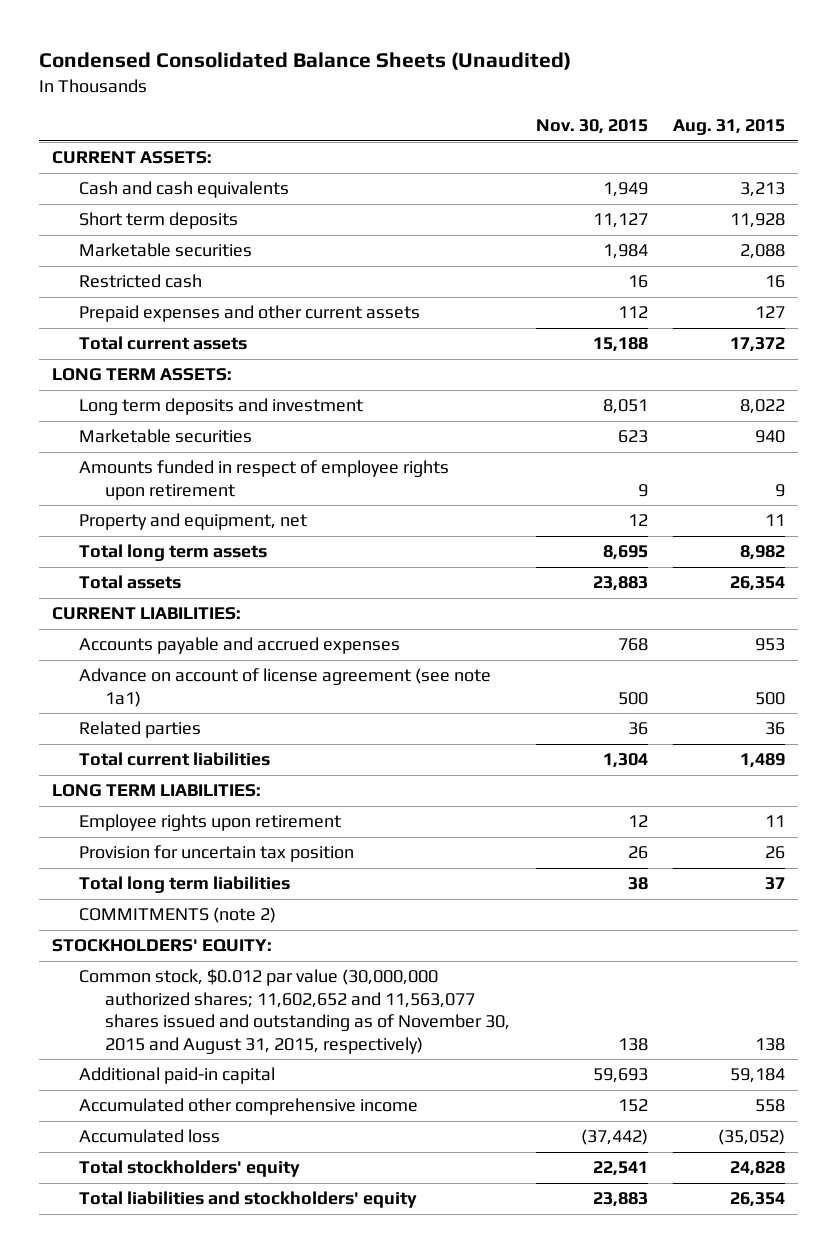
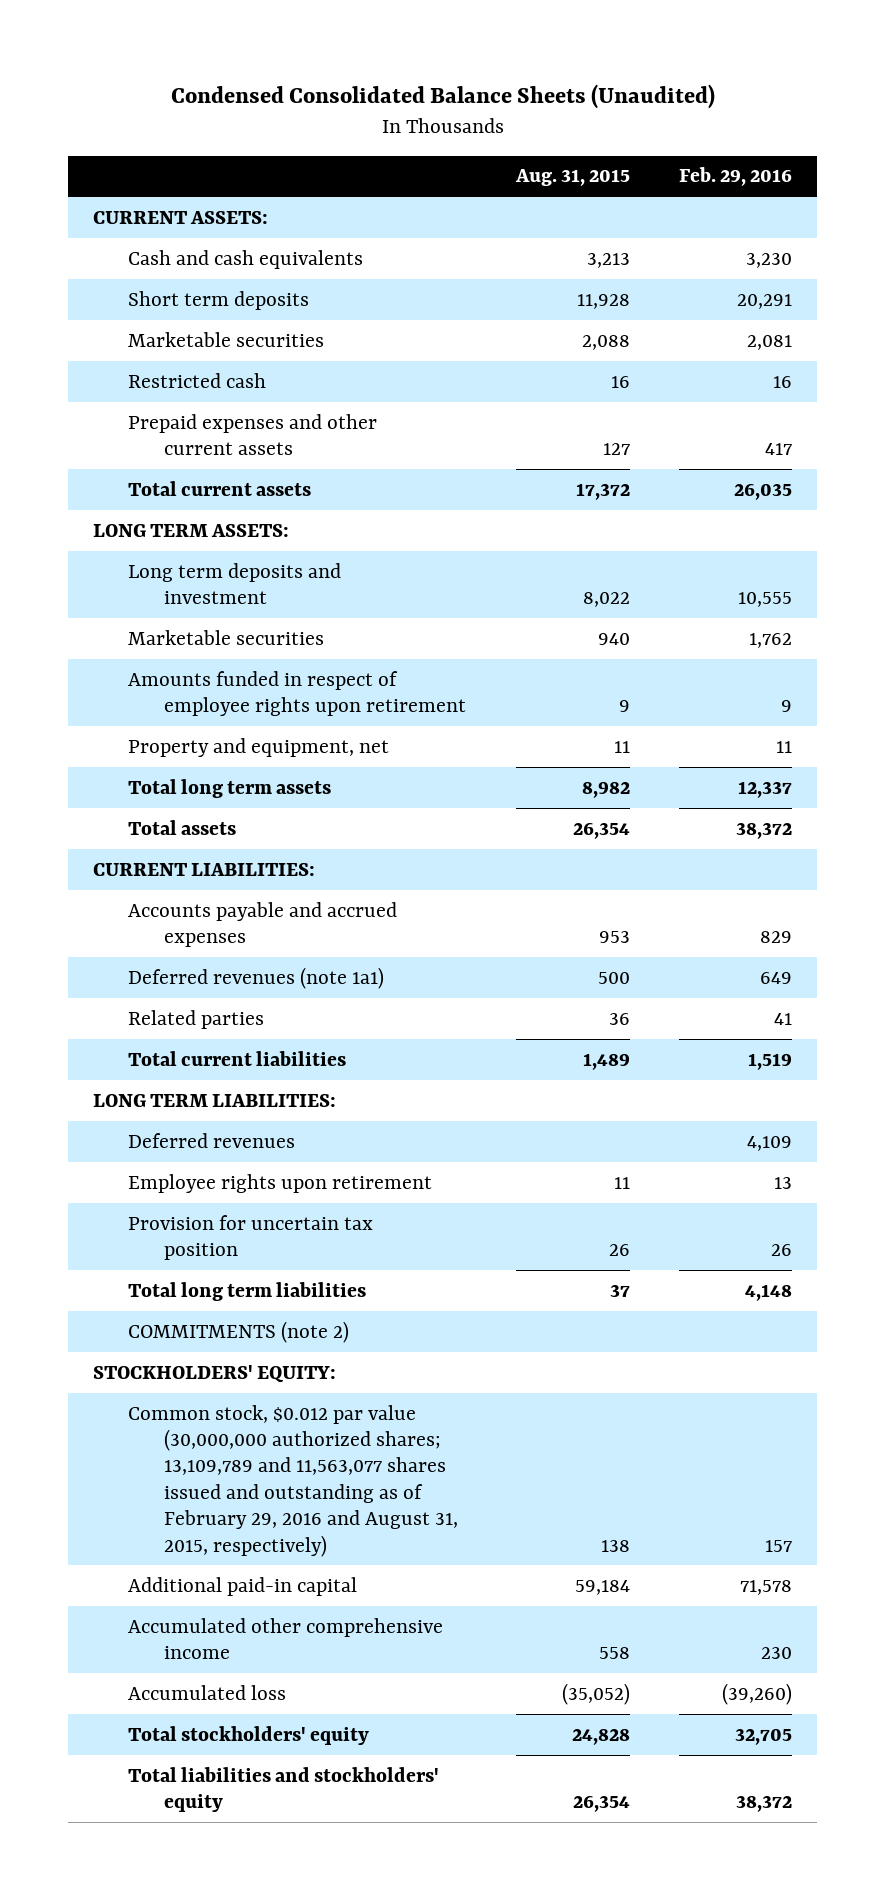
[535,119,648,135] Nov. 30, 2015 -> none
none -> [679,167,793,187] Feb. 29, 2016
[78,668,491,707] Advance on account of license agreement (see note 1a1) -> none
none -> [128,966,385,989] Deferred revenues (note 1a1)
none -> [128,1132,296,1148] Deferred revenues
[78,969,511,1054] Common stock, $0.012 par value (30,000,000 authorized shares; 11,602,652 and 11,563,077 shares issued and outstanding as of November 30, 2015 and August 31, 2015, respectively) -> [128,1404,459,1557] Common stock, $0.012 par value (30,000,000 authorized shares; 13,109,789 and 11,563,077 shares issued and outstanding as of February 29, 2016 and August 31, 2015, respectively)

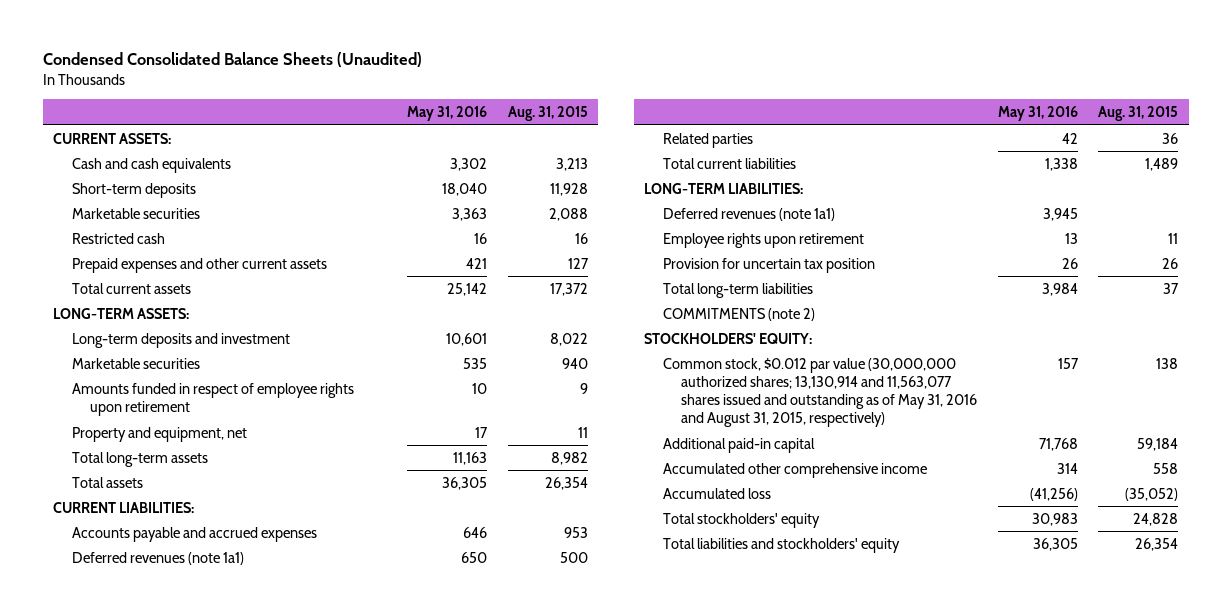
[679,167,793,187] Feb. 29, 2016 -> none
none -> [406,105,487,121] May 31, 2016
[128,290,310,310] Short term deposits -> [71,182,196,198] Short-term deposits
[92,523,289,537] LONG TERM ASSETS: -> [53,307,190,319] LONG-TERM ASSETS:
[128,562,342,605] Long term deposits and investment -> [71,332,290,348] Long-term deposits and investment
[128,778,332,798] Total long term assets -> [71,451,208,467] Total long-term assets
[92,1093,336,1107] LONG TERM LIABILITIES: -> [644,182,804,194] LONG-TERM LIABILITIES:
[128,1132,296,1148] Deferred revenues -> [662,207,835,221] Deferred revenues (note 1a1)
[128,1281,367,1301] Total long term liabilities -> [662,282,813,298] Total long-term liabilities
[128,1404,459,1557] Common stock, $0.012 par value (30,000,000 authorized shares; 13,109,789 and 11,563,077 shares issued and outstanding as of February 29, 2016 and August 31, 2015, respectively) -> [662,357,977,428] Common stock, $0.012 par value (30,000,000 authorized shares; 13,130,914 and 11,563,077 shares issued and outstanding as of May 31, 2016 and August 31, 2015, respectively)

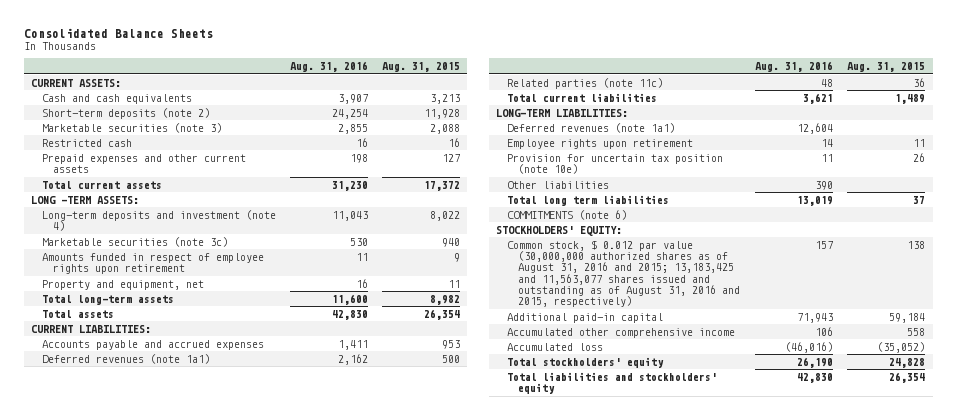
[43,52,423,68] Condensed Consolidated Balance Sheets (Unaudited) -> [23,27,213,38] Consolidated Balance Sheets
[406,105,487,121] May 31, 2016 -> none
none -> [290,61,369,73] Aug. 31, 2016
[71,182,196,198] Short-term deposits -> [41,107,210,119] Short-term deposits (note 2)
[71,207,200,219] Marketable securities -> [41,122,222,133] Marketable securities (note 3)
[53,307,190,319] LONG-TERM ASSETS: -> [31,195,140,204] LONG -TERM ASSETS:
[71,332,290,348] Long-term deposits and investment -> [41,209,276,232] Long-term deposits and investment (note 4)
[71,357,200,369] Marketable securities -> [41,236,228,247] Marketable securities (note 3c)
[662,132,753,148] Related parties -> [507,77,664,89] Related parties (note 11c)
[662,257,875,273] Provision for uncertain tax position -> [507,153,724,175] Provision for uncertain tax position (note 10e)
none -> [507,180,610,189] Other liabilities
[662,282,813,298] Total long-term liabilities -> [507,194,670,206] Total long term liabilities
[662,307,815,321] COMMITMENTS (note 2) -> [507,209,628,220] COMMITMENTS (note 6)
[662,357,977,428] Common stock, $0.012 par value (30,000,000 authorized shares; 13,130,914 and 11,563,077 shares issued and outstanding as of May 31, 2016 and August 31, 2015, respectively) -> [507,239,741,308] Common stock, $ 0.012 par value (30,000,000 authorized shares as of August 31, 2016 and 2015; 13,183,425 and 11,563,077 shares issued and outstanding as of August 31, 2016 and 2015, respectively)

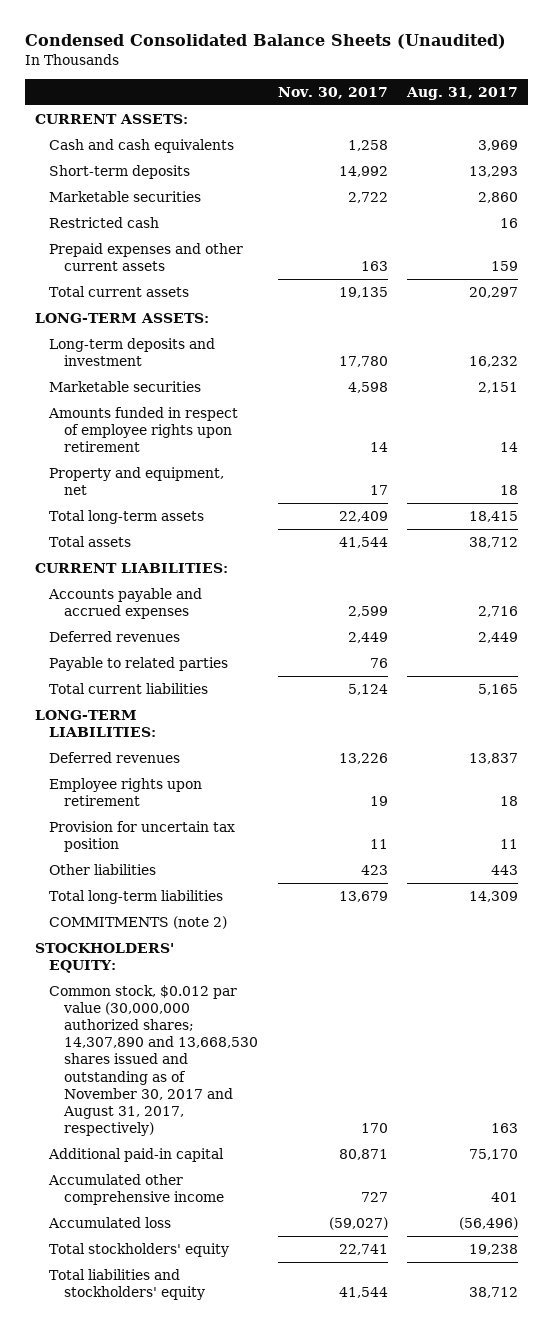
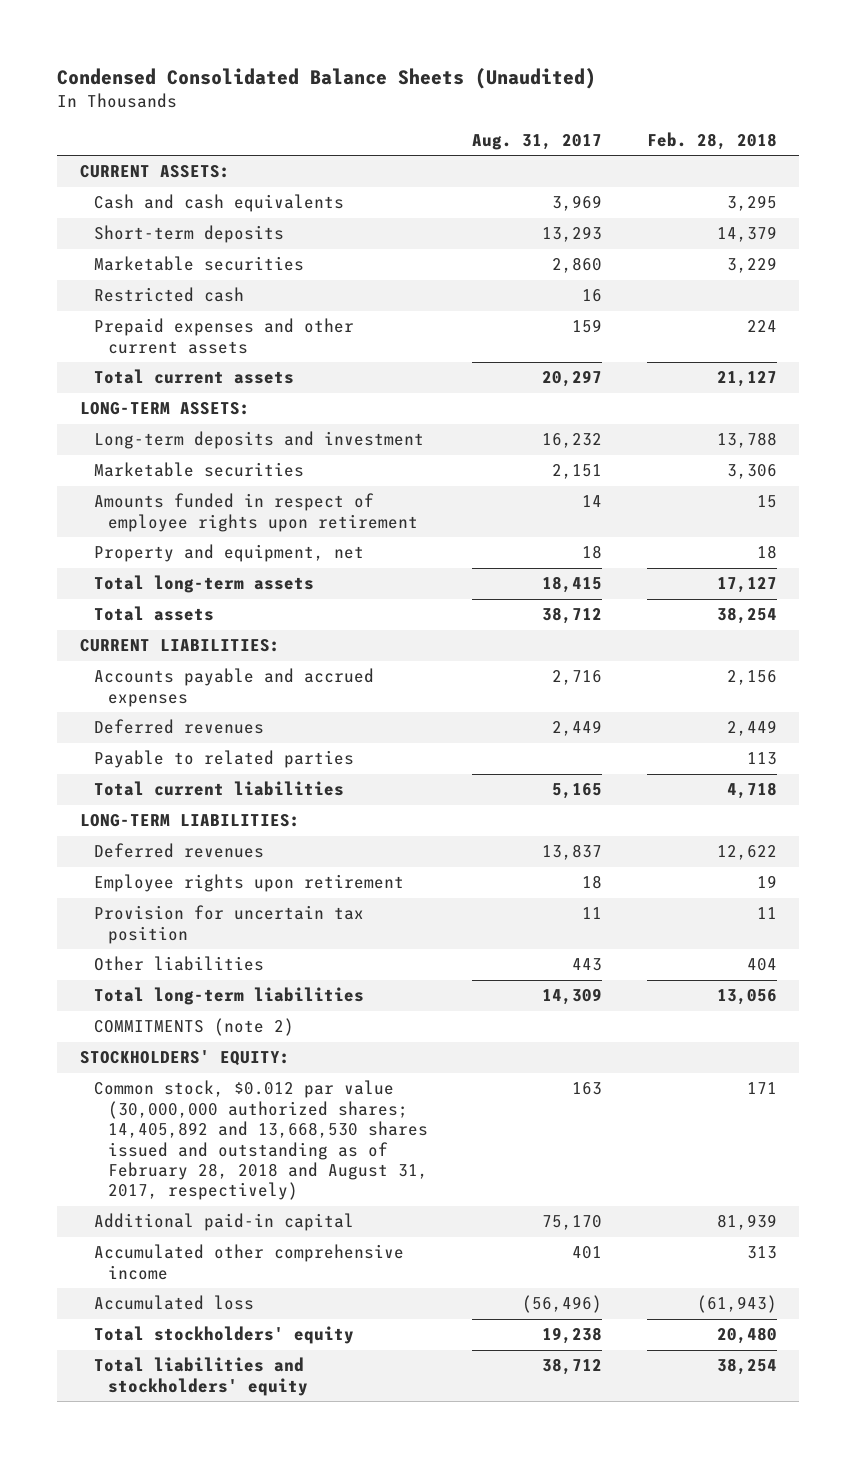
[277,86,388,99] Nov. 30, 2017 -> none
none -> [646,131,777,150] Feb. 28, 2018
[49,984,258,1137] Common stock, $0.012 par value (30,000,000 authorized shares; 14,307,890 and 13,668,530 shares issued and outstanding as of November 30, 2017 and August 31, 2017, respectively) -> [93,1080,428,1201] Common stock, $0.012 par value (30,000,000 authorized shares; 14,405,892 and 13,668,530 shares issued and outstanding as of February 28, 2018 and August 31, 2017, respectively)

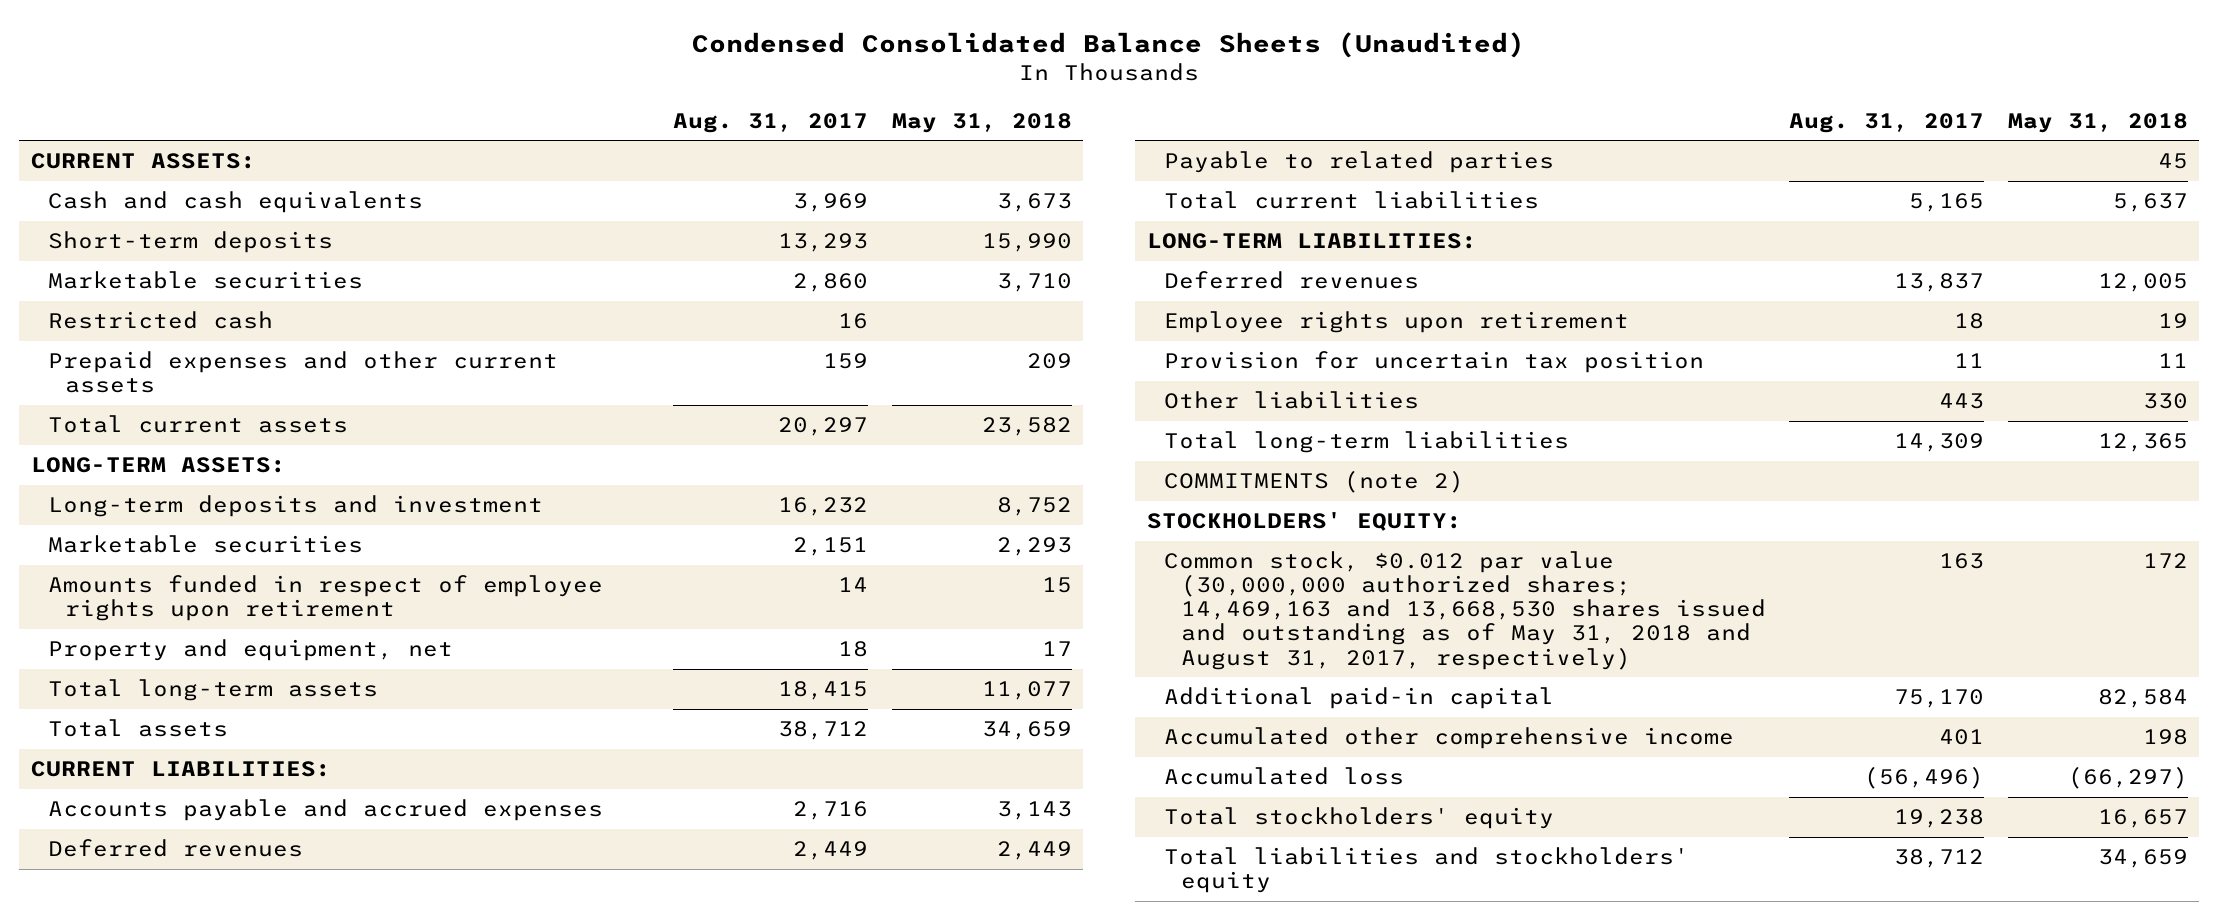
[646,131,777,150] Feb. 28, 2018 -> none
none -> [891,112,1072,133] May 31, 2018
[93,1080,428,1201] Common stock, $0.012 par value (30,000,000 authorized shares; 14,405,892 and 13,668,530 shares issued and outstanding as of February 28, 2018 and August 31, 2017, respectively) -> [1164,551,1767,670] Common stock, $0.012 par value (30,000,000 authorized shares; 14,469,163 and 13,668,530 shares issued and outstanding as of May 31, 2018 and August 31, 2017, respectively)

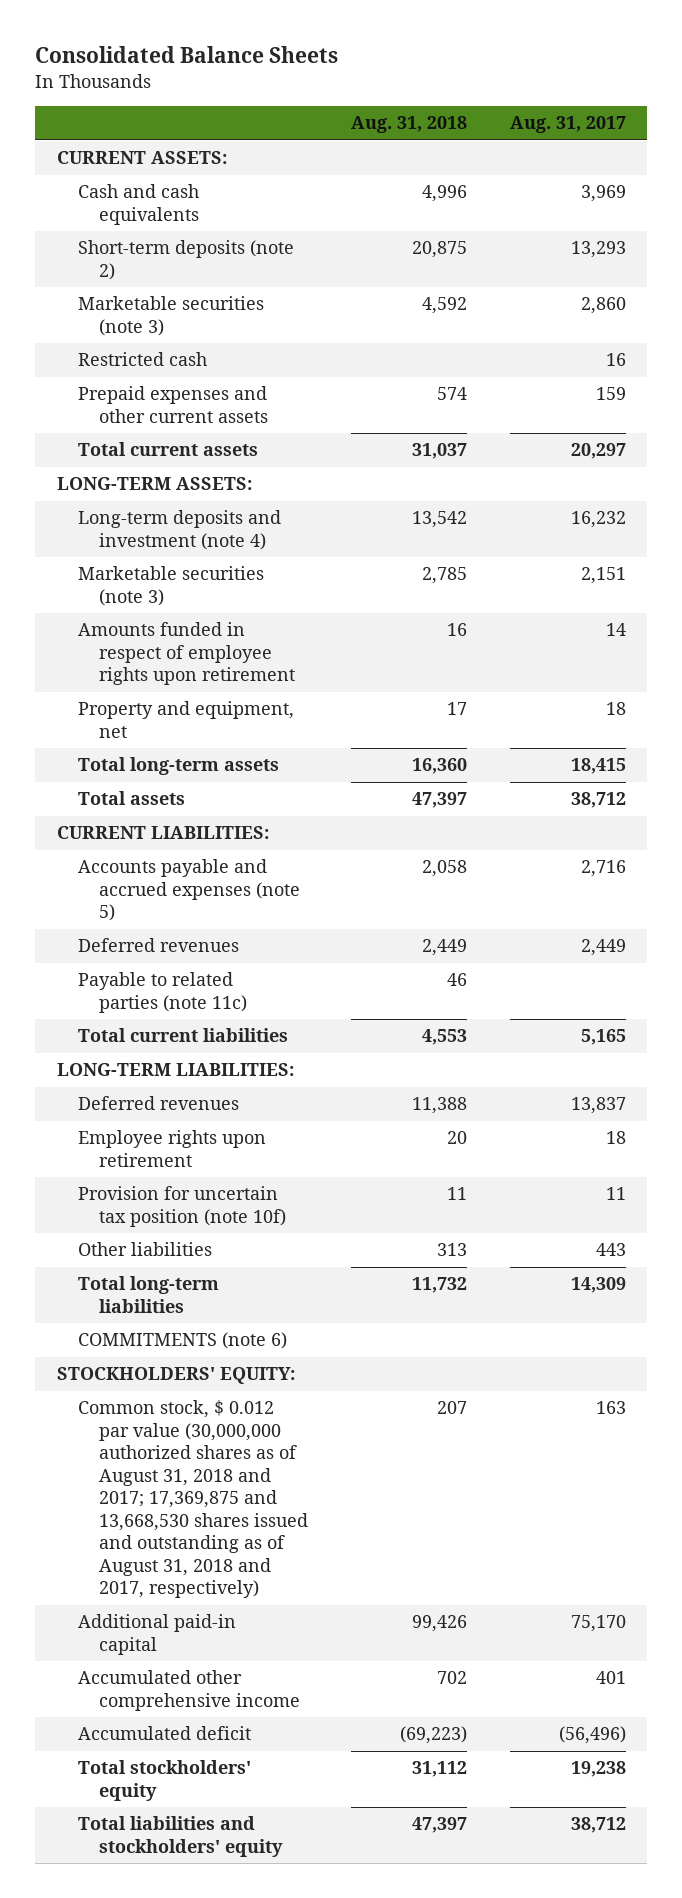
[692,31,1526,58] Condensed Consolidated Balance Sheets (Unaudited) -> [35,46,339,64] Consolidated Balance Sheets
[891,112,1072,133] May 31, 2018 -> none
none -> [350,116,467,134] Aug. 31, 2018
[48,231,334,254] Short-term deposits -> [77,240,294,280] Short-term deposits (note 2)
[48,271,364,290] Marketable securities -> [77,296,264,336] Marketable securities (note 3)
[48,495,544,518] Long-term deposits and investment -> [77,510,281,550] Long-term deposits and investment (note 4)
[48,535,364,554] Marketable securities -> [77,566,264,606] Marketable securities (note 3)
[48,799,604,822] Accounts payable and accrued expenses -> [77,859,300,922] Accounts payable and accrued expenses (note 5)
[1164,151,1555,174] Payable to related parties -> [77,972,247,1013] Payable to related parties (note 11c)
[1164,351,1705,374] Provision for uncertain tax position -> [77,1186,286,1227] Provision for uncertain tax position (note 10f)
[1164,470,1465,494] COMMITMENTS (note 2) -> [77,1332,287,1350] COMMITMENTS (note 6)
[1164,551,1767,670] Common stock, $0.012 par value (30,000,000 authorized shares; 14,469,163 and 13,668,530 shares issued and outstanding as of May 31, 2018 and August 31, 2017, respectively) -> [77,1400,308,1599] Common stock, $ 0.012 par value (30,000,000 authorized shares as of August 31, 2018 and 2017; 17,369,875 and 13,668,530 shares issued and outstanding as of August 31, 2018 and 2017, respectively)
[1164,767,1405,786] Accumulated loss -> [77,1726,251,1741] Accumulated deficit

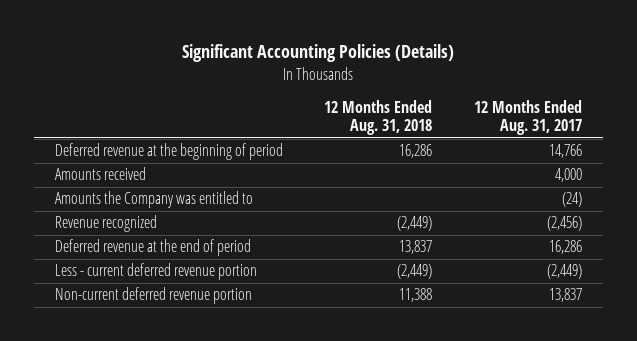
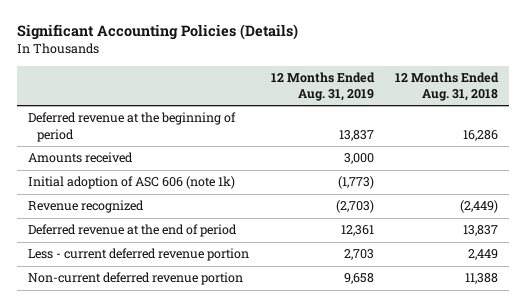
[474,99,583,136] 12 Months Ended Aug. 31, 2017 -> none
none -> [270,71,375,102] 12 Months Ended Aug. 31, 2019
[54,191,253,209] Amounts the Company was entitled to -> none
none -> [27,176,235,190] Initial adoption of ASC 606 (note 1k)
[397,264,433,280] (2,449) -> [468,249,499,261] 2,449

